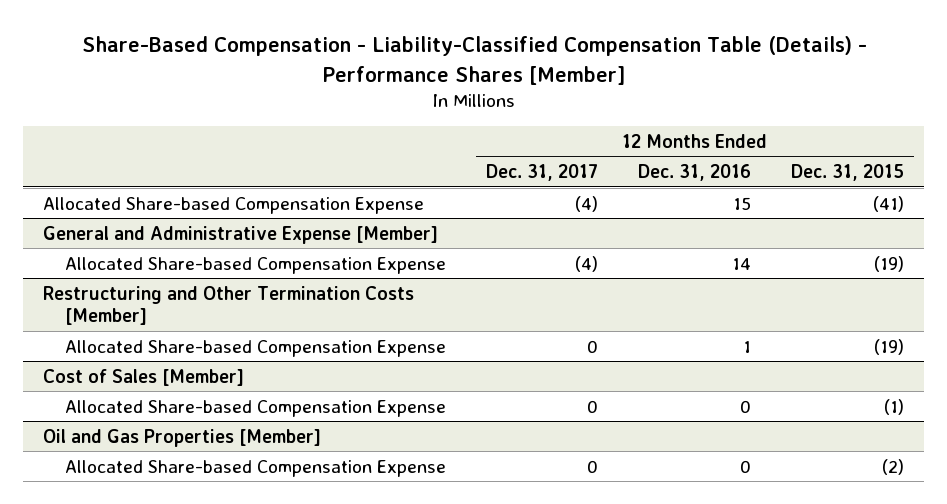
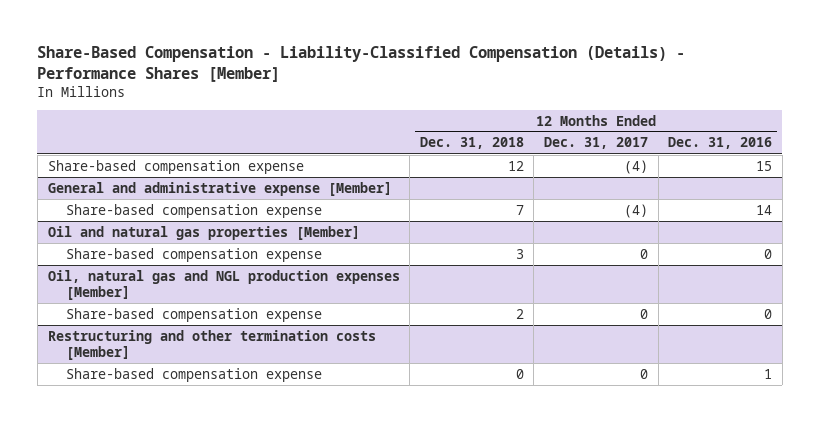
[81,36,867,85] Share-Based Compensation - Liability-Classified Compensation Table (Details) - Performance Shares [Member] -> [37,46,686,82] Share-Based Compensation - Liability-Classified Compensation (Details) - Performance Shares [Member]
[790,163,904,181] Dec. 31, 2015 -> none
none -> [419,137,524,150] Dec. 31, 2018
[43,196,425,214] Allocated Share-based Compensation Expense -> [47,159,304,174] Share-based compensation expense
[43,225,439,244] General and Administrative Expense [Member] -> [47,181,392,196] General and administrative expense [Member]
[64,256,446,274] Allocated Share-based Compensation Expense -> [66,203,323,218] Share-based compensation expense
[43,285,415,326] Restructuring and Other Termination Costs [Member] -> [47,225,360,240] Oil and natural gas properties [Member]
[64,339,446,357] Allocated Share-based Compensation Expense -> [66,247,323,262] Share-based compensation expense
[742,340,751,353] 1 -> [764,248,773,259] 0
[43,368,245,386] Cost of Sales [Member] -> [47,269,400,300] Oil, natural gas and NGL production expenses [Member]
[64,399,446,417] Allocated Share-based Compensation Expense -> [66,307,323,322] Share-based compensation expense
[43,428,322,447] Oil and Gas Properties [Member] -> [47,329,376,360] Restructuring and other termination costs [Member]
[64,459,446,477] Allocated Share-based Compensation Expense -> [66,367,323,382] Share-based compensation expense
[739,459,751,473] 0 -> [764,368,773,379] 1

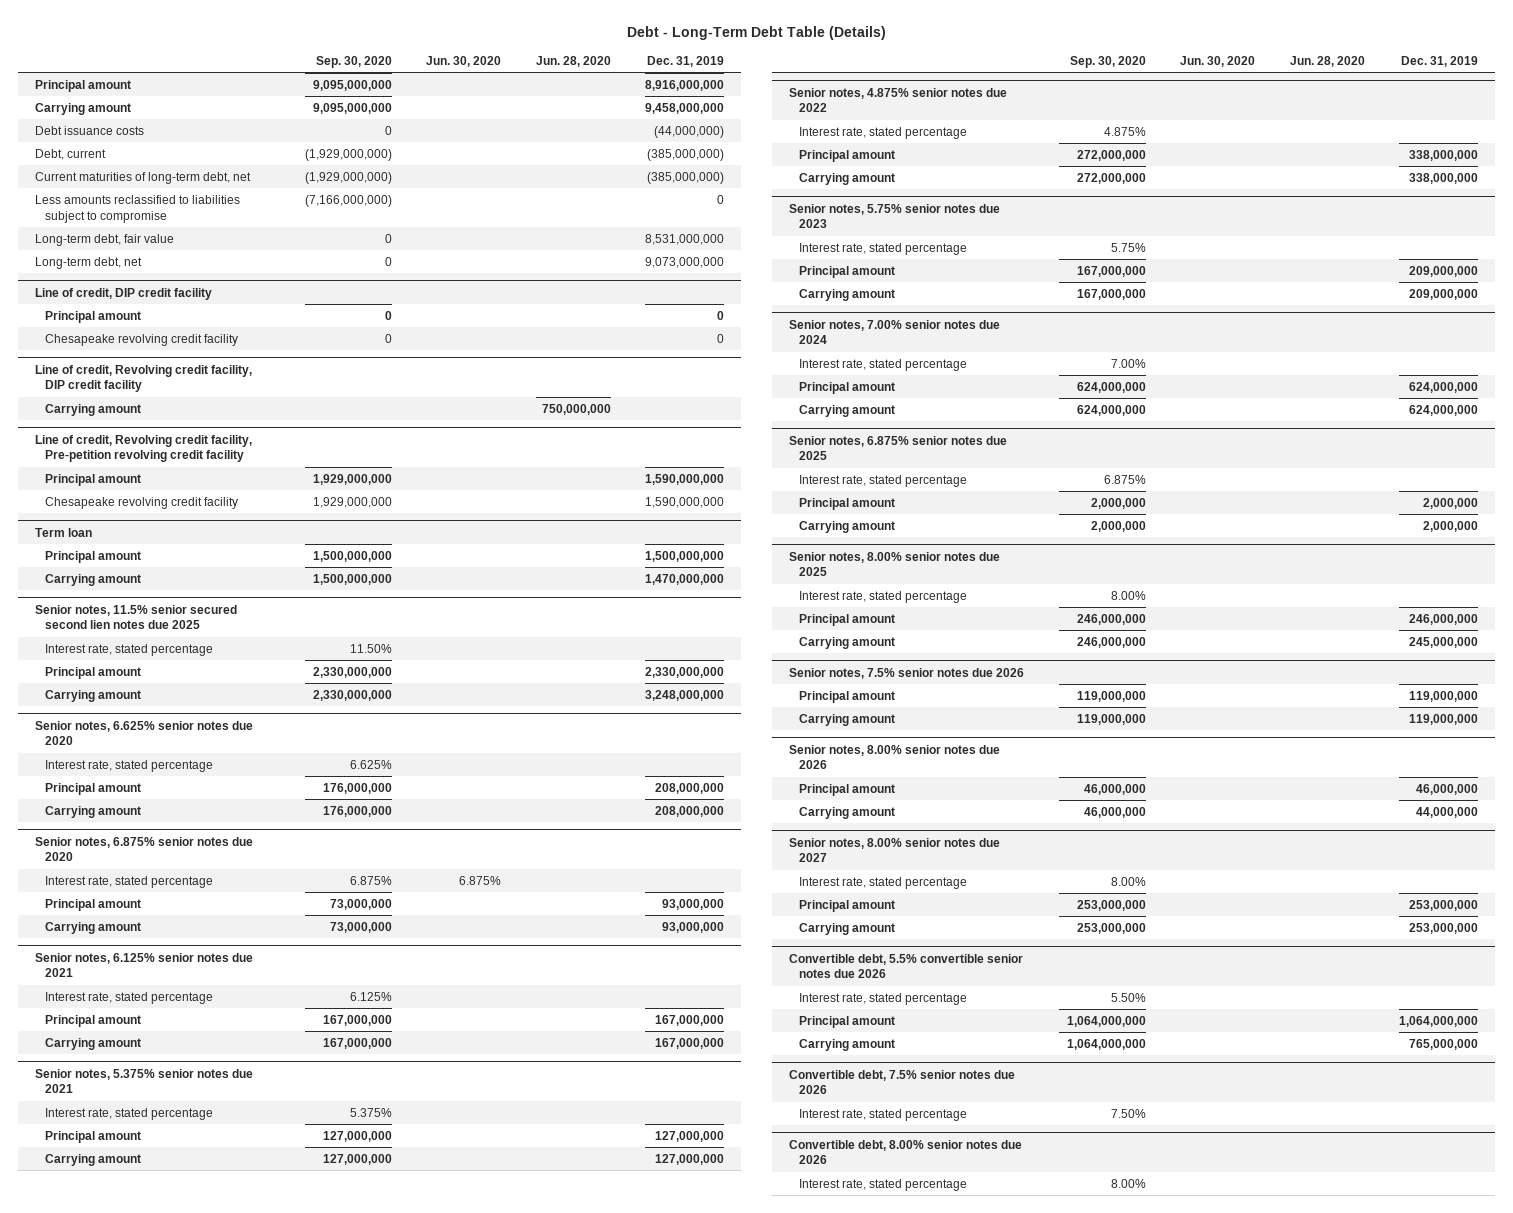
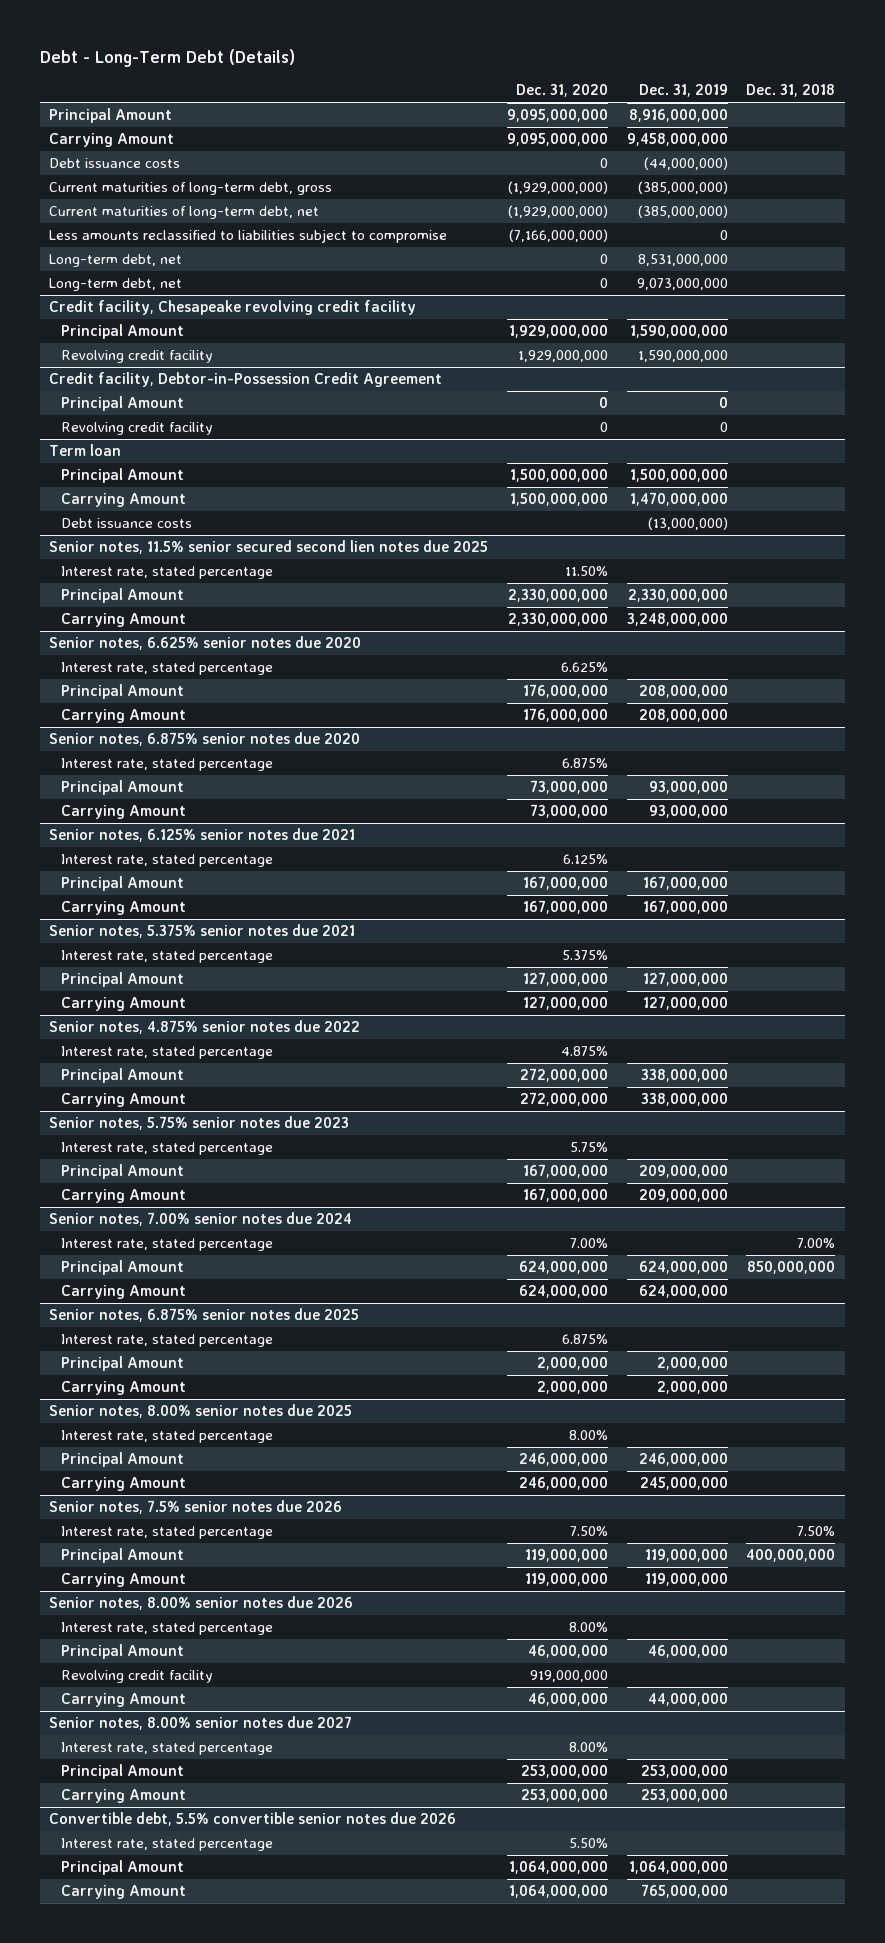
[626,25,886,40] Debt - Long-Term Debt Table (Details) -> [40,49,296,68] Debt - Long-Term Debt (Details)
[315,55,392,68] Sep. 30, 2020 -> none
[426,55,502,67] Jun. 30, 2020 -> none
[535,55,611,67] Jun. 28, 2020 -> none
none -> [516,84,609,98] Dec. 31, 2020
none -> [746,84,836,98] Dec. 31, 2018
[35,79,132,92] Principal amount -> [49,108,173,124] Principal Amount
[35,102,132,115] Carrying amount -> [49,133,175,148] Carrying Amount
[35,148,107,160] Debt, current -> [49,182,333,196] Current maturities of long-term debt, gross
[35,233,175,246] Long-term debt, fair value -> [49,254,183,268] Long-term debt, net
[35,287,213,300] Line of credit, DIP credit facility -> none
[35,364,253,393] Line of credit, Revolving credit facility, DIP credit facility -> none
[44,403,141,416] Carrying amount -> none
[35,434,253,463] Line of credit, Revolving credit facility, Pre-petition revolving credit facility -> none
none -> [49,300,417,316] Credit facility, Chesapeake revolving credit facility
[44,310,141,323] Principal amount -> [61,324,185,340] Principal Amount
[717,310,725,320] 0 -> [629,325,728,339] 1,590,000,000
[44,333,238,346] Chesapeake revolving credit facility -> [61,350,214,364] Revolving credit facility
[717,333,725,343] 0 -> [637,350,728,363] 1,590,000,000
none -> [49,372,443,388] Credit facility, Debtor-in-Possession Credit Agreement
[44,473,141,486] Principal amount -> [61,396,185,412] Principal Amount
[645,473,725,485] 1,590,000,000 -> [718,397,728,409] 0
[44,496,238,509] Chesapeake revolving credit facility -> [61,422,214,436] Revolving credit facility
[645,496,725,508] 1,590,000,000 -> [719,422,728,433] 0
[44,550,141,563] Principal amount -> [61,468,185,484] Principal Amount
[44,573,141,586] Carrying amount -> [61,493,187,508] Carrying Amount
none -> [61,518,193,529] Debt issuance costs
[44,666,141,679] Principal amount -> [61,588,185,604] Principal Amount
[44,689,141,702] Carrying amount -> [61,613,187,628] Carrying Amount
[44,782,141,795] Principal amount -> [61,684,185,700] Principal Amount
[44,805,141,818] Carrying amount -> [61,709,187,724] Carrying Amount
[44,898,141,911] Principal amount -> [61,780,185,796] Principal Amount
[44,921,141,934] Carrying amount -> [61,805,187,820] Carrying Amount
[44,1014,141,1027] Principal amount -> [61,876,185,892] Principal Amount
[44,1037,141,1050] Carrying amount -> [61,901,187,916] Carrying Amount
[44,1130,141,1143] Principal amount -> [61,972,185,988] Principal Amount
[44,1153,141,1166] Carrying amount -> [61,997,187,1012] Carrying Amount
[798,149,895,162] Principal amount -> [61,1068,185,1084] Principal Amount
[798,172,895,185] Carrying amount -> [61,1093,187,1108] Carrying Amount
[798,265,895,278] Principal amount -> [61,1164,185,1180] Principal Amount
[798,288,895,301] Carrying amount -> [61,1189,187,1204] Carrying Amount
[798,381,895,394] Principal amount -> [61,1260,185,1276] Principal Amount
[798,404,895,417] Carrying amount -> [61,1285,187,1300] Carrying Amount
[798,497,895,510] Principal amount -> [61,1356,185,1372] Principal Amount
[798,520,895,533] Carrying amount -> [61,1381,187,1396] Carrying Amount
[798,613,895,626] Principal amount -> [61,1452,185,1468] Principal Amount
[798,636,895,649] Carrying amount -> [61,1477,187,1492] Carrying Amount
none -> [61,1526,274,1540] Interest rate, stated percentage
[798,690,895,703] Principal amount -> [61,1548,185,1564] Principal Amount
[798,713,895,726] Carrying amount -> [61,1573,187,1588] Carrying Amount
none -> [61,1622,274,1636] Interest rate, stated percentage
[798,783,895,796] Principal amount -> [61,1644,185,1660] Principal Amount
none -> [61,1670,214,1684] Revolving credit facility
[798,806,895,819] Carrying amount -> [61,1693,187,1708] Carrying Amount
[798,899,895,912] Principal amount -> [61,1764,185,1780] Principal Amount
[798,922,895,935] Carrying amount -> [61,1789,187,1804] Carrying Amount
[788,1069,1015,1095] Convertible debt, 7.5% senior notes due 2026 -> none
[798,1108,967,1121] Interest rate, stated percentage -> none
[788,1139,1022,1165] Convertible debt, 8.00% senior notes due 2026 -> none
[798,1178,967,1191] Interest rate, stated percentage -> none
[798,1015,895,1028] Principal amount -> [61,1860,185,1876] Principal Amount
[798,1038,895,1051] Carrying amount -> [61,1885,187,1900] Carrying Amount

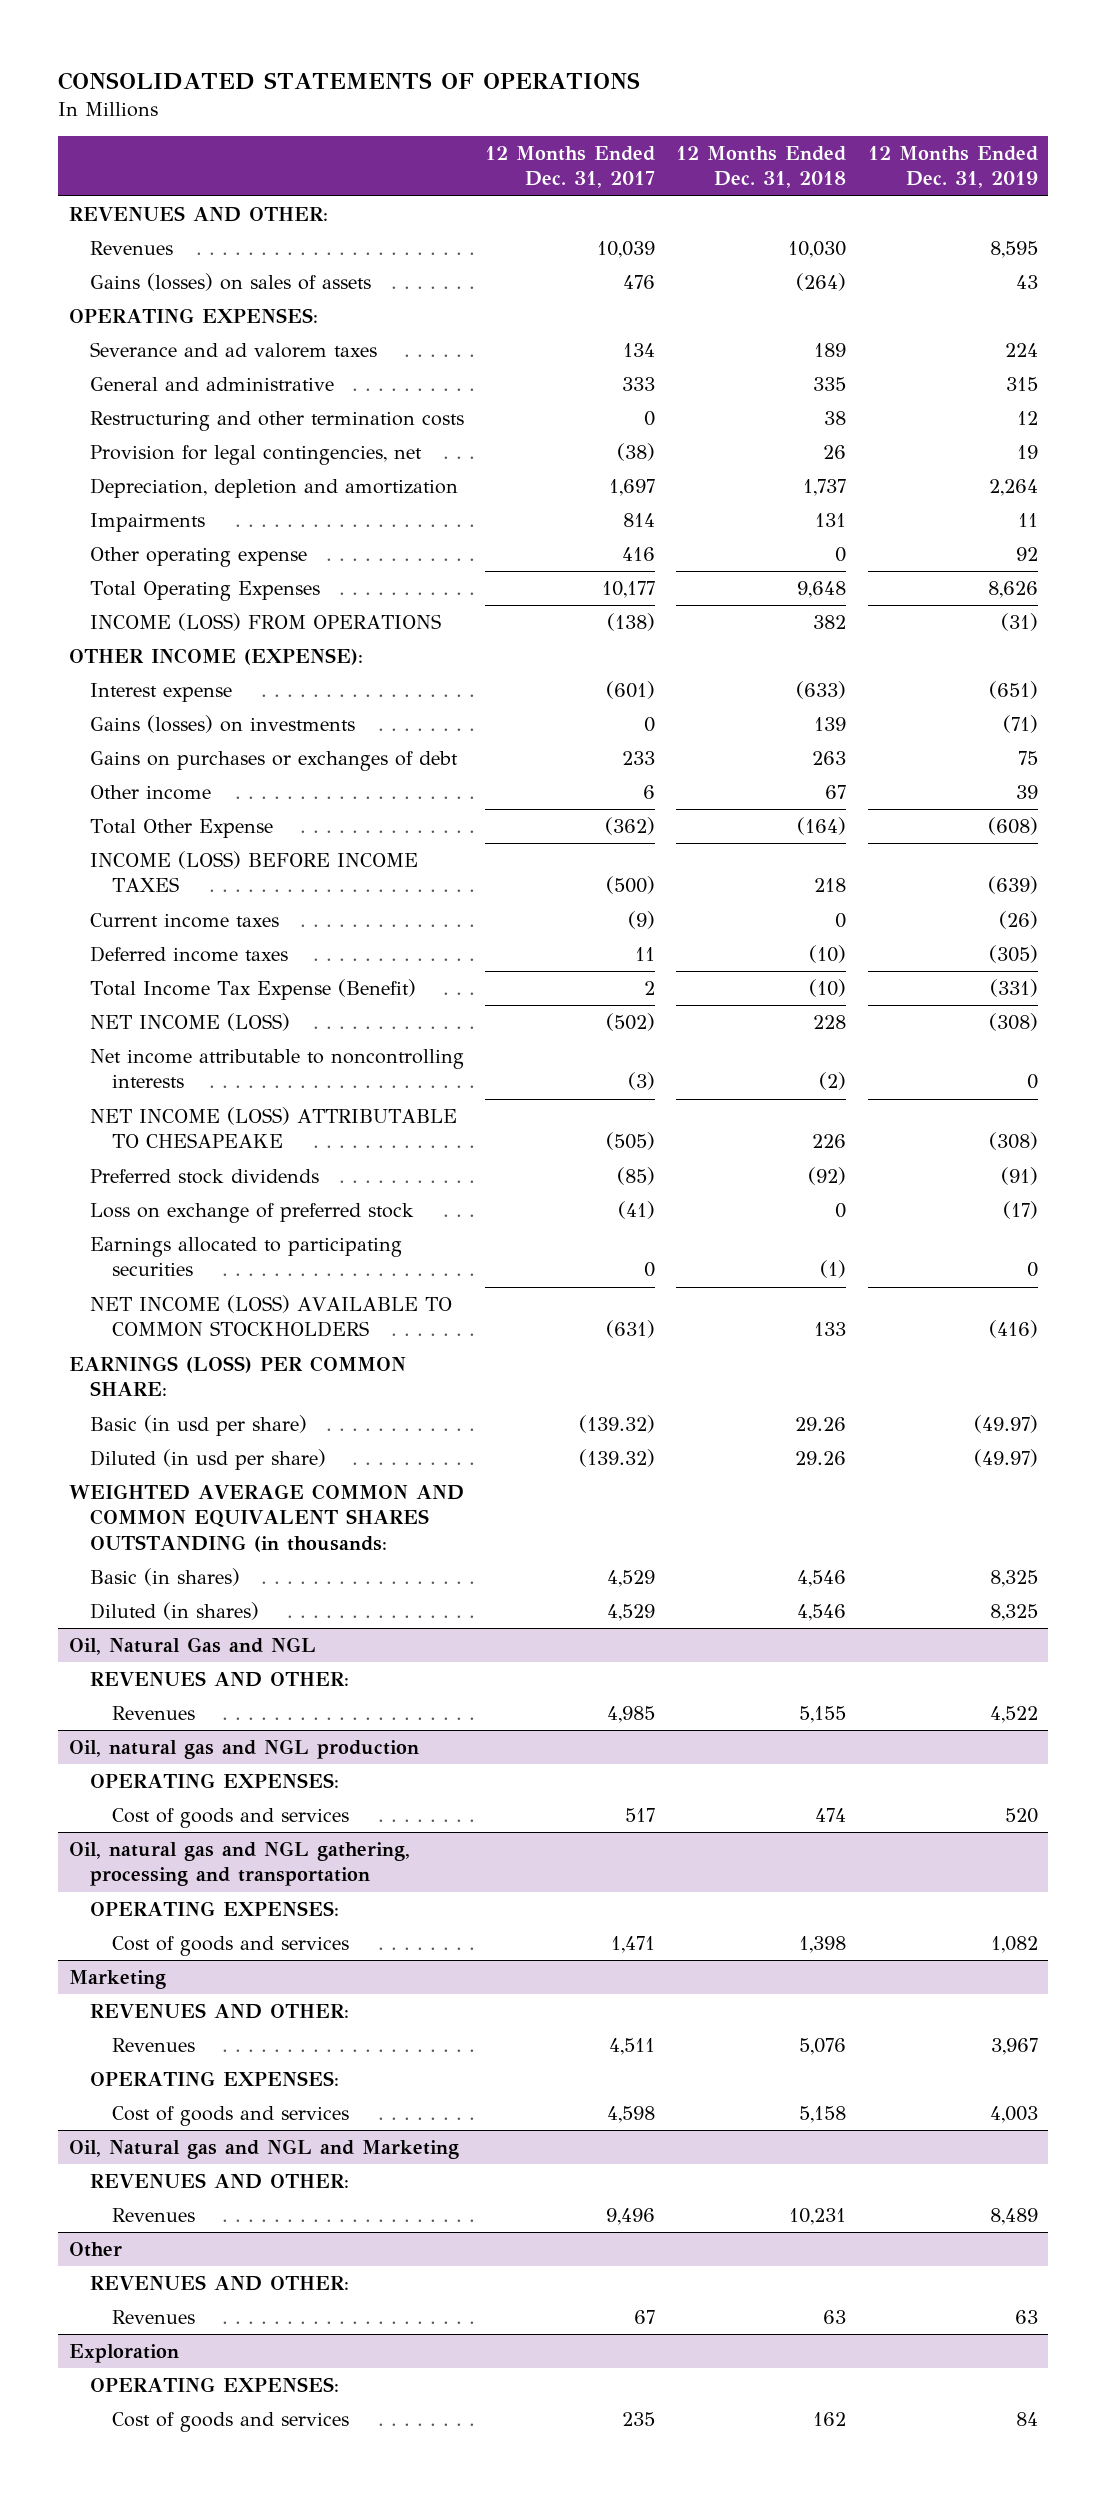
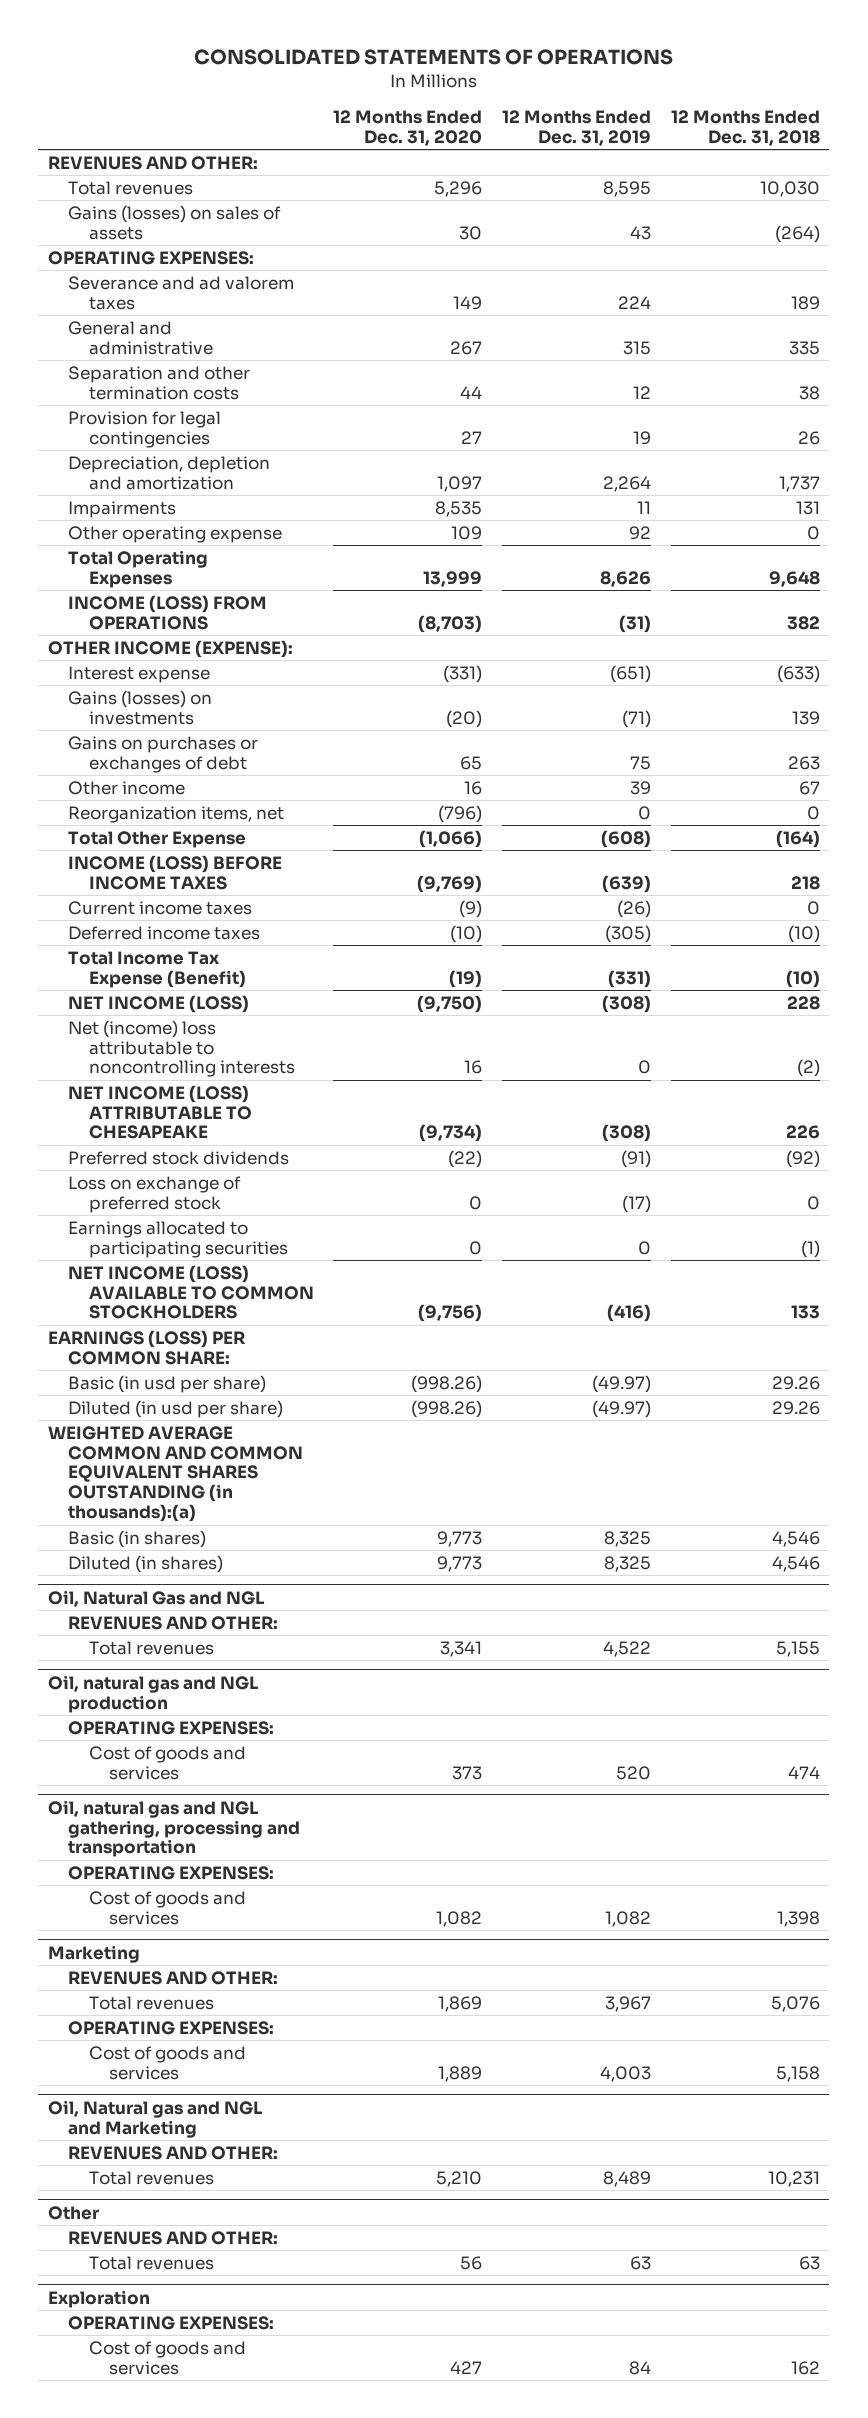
[485,145,656,189] 12 Months Ended Dec. 31, 2017 -> none
none -> [333,109,483,146] 12 Months Ended Dec. 31, 2020
[90,240,174,255] Revenues -> [68,180,194,195] Total revenues
[90,410,465,431] Restructuring and other termination costs -> [68,365,251,400] Separation and other termination costs
[90,444,423,465] Provision for legal contingencies, net -> [68,410,222,448] Provision for legal contingencies
none -> [68,805,285,823] Reorganization items, net
[90,1048,465,1089] Net income attributable to noncontrolling interests -> [68,1019,295,1078] Net (income) loss attributable to noncontrolling interests
[68,1483,464,1552] WEIGHTED AVERAGE COMMON AND COMMON EQUIVALENT SHARES OUTSTANDING (in thousands: -> [48,1425,304,1523] WEIGHTED AVERAGE COMMON AND COMMON EQUIVALENT SHARES OUTSTANDING (in thousands):(a)
[111,1705,195,1720] Revenues -> [88,1640,214,1655] Total revenues
[111,2037,195,2052] Revenues -> [88,1995,214,2010] Total revenues
[111,2207,195,2222] Revenues -> [88,2170,214,2185] Total revenues
[111,2309,195,2324] Revenues -> [88,2255,214,2270] Total revenues

